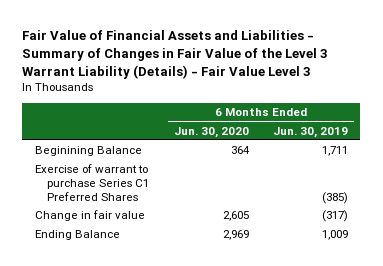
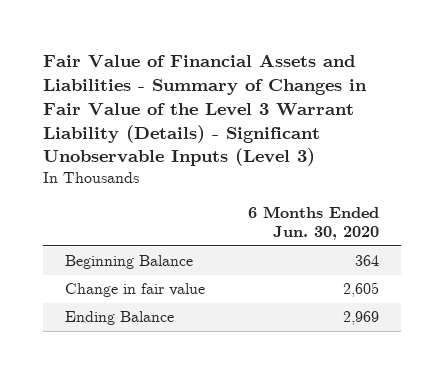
[22,30,328,79] Fair Value of Financial Assets and Liabilities - Summary of Changes in Fair Value of the Level 3 Warrant Liability (Details) - Fair Value Level 3 -> [43,54,368,167] Fair Value of Financial Assets and Liabilities - Summary of Changes in Fair Value of the Level 3 Warrant Liability (Details) - Significant Unobservable Inputs (Level 3)
[273,126,349,138] Jun. 30, 2019 -> none
[34,164,150,202] Exercise of warrant to purchase Series C1 Preferred Shares -> none
[34,146,142,157] Beginining Balance -> [65,255,194,270] Beginning Balance

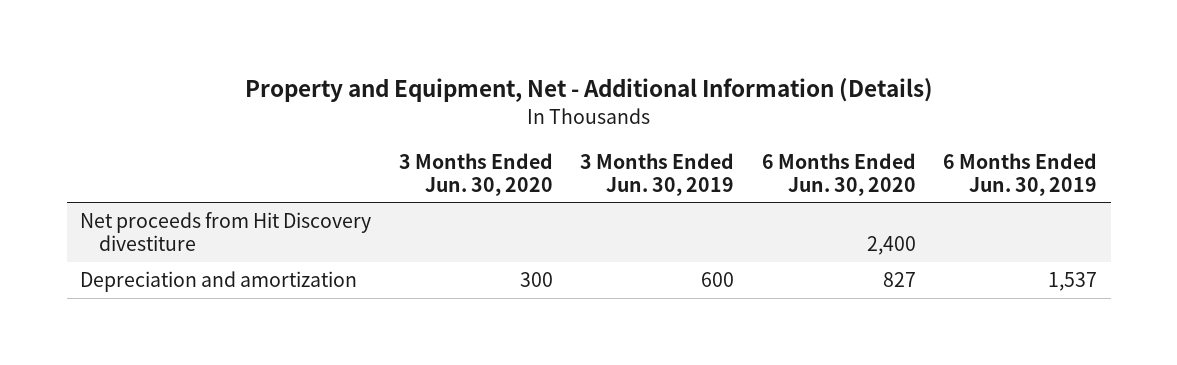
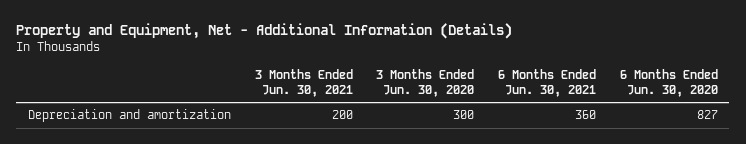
[580,152,735,196] 3 Months Ended Jun. 30, 2019 -> none
[942,152,1097,196] 6 Months Ended Jun. 30, 2019 -> none
none -> [254,69,353,98] 3 Months Ended Jun. 30, 2021
none -> [497,69,596,98] 6 Months Ended Jun. 30, 2021
[80,211,372,252] Net proceeds from Hit Discovery divestiture -> none

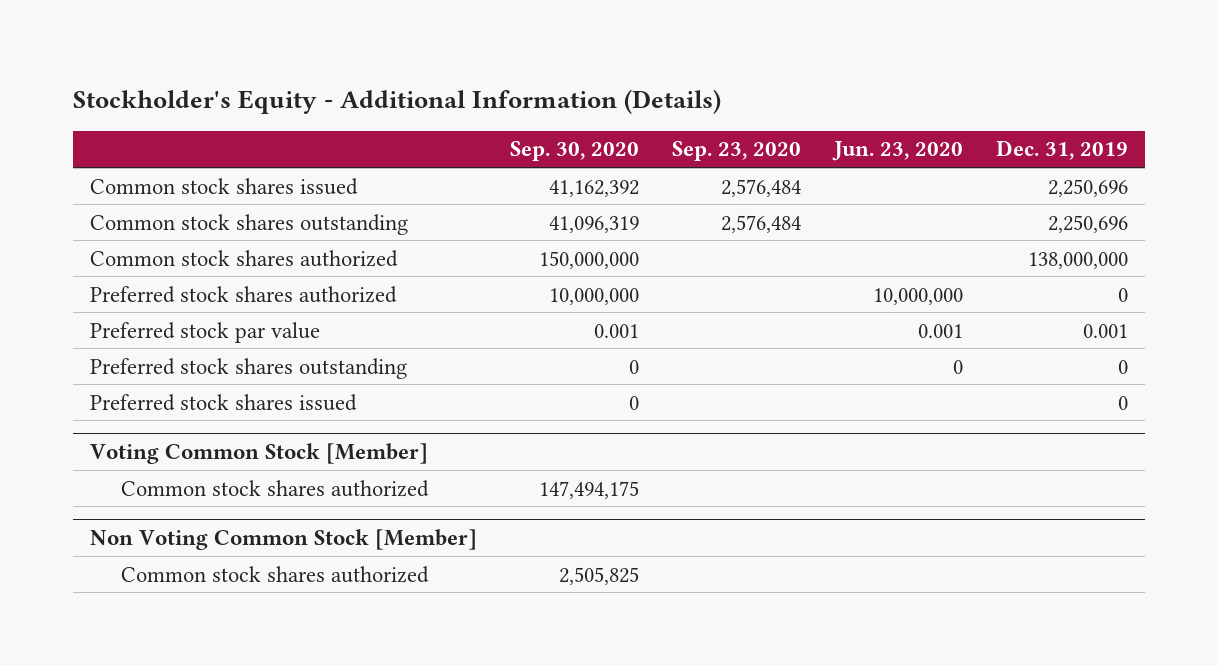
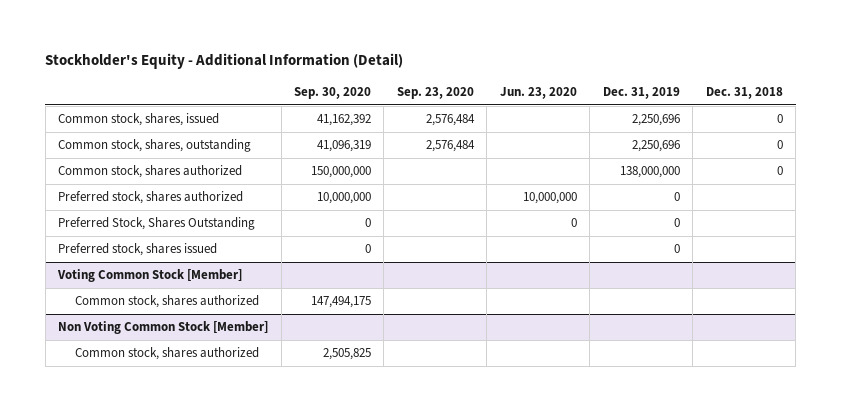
[73,89,722,115] Stockholder's Equity - Additional Information (Details) -> [45,53,404,70] Stockholder's Equity - Additional Information (Detail)
none -> [705,86,783,99] Dec. 31, 2018
[89,321,320,343] Preferred stock par value -> none
[89,177,358,195] Common stock shares issued -> [58,113,220,127] Common stock, shares, issued
[89,213,408,235] Common stock shares outstanding -> [58,139,252,153] Common stock, shares, outstanding
[89,249,398,267] Common stock shares authorized -> [58,165,243,179] Common stock, shares authorized
[89,285,397,303] Preferred stock shares authorized -> [58,191,244,205] Preferred stock, shares authorized
[89,357,407,379] Preferred stock shares outstanding -> [58,217,256,231] Preferred Stock, Shares Outstanding
[89,393,357,411] Preferred stock shares issued -> [58,243,218,257] Preferred stock, shares issued
[120,479,429,497] Common stock shares authorized -> [75,295,260,309] Common stock, shares authorized
[120,565,429,583] Common stock shares authorized -> [75,347,260,361] Common stock, shares authorized

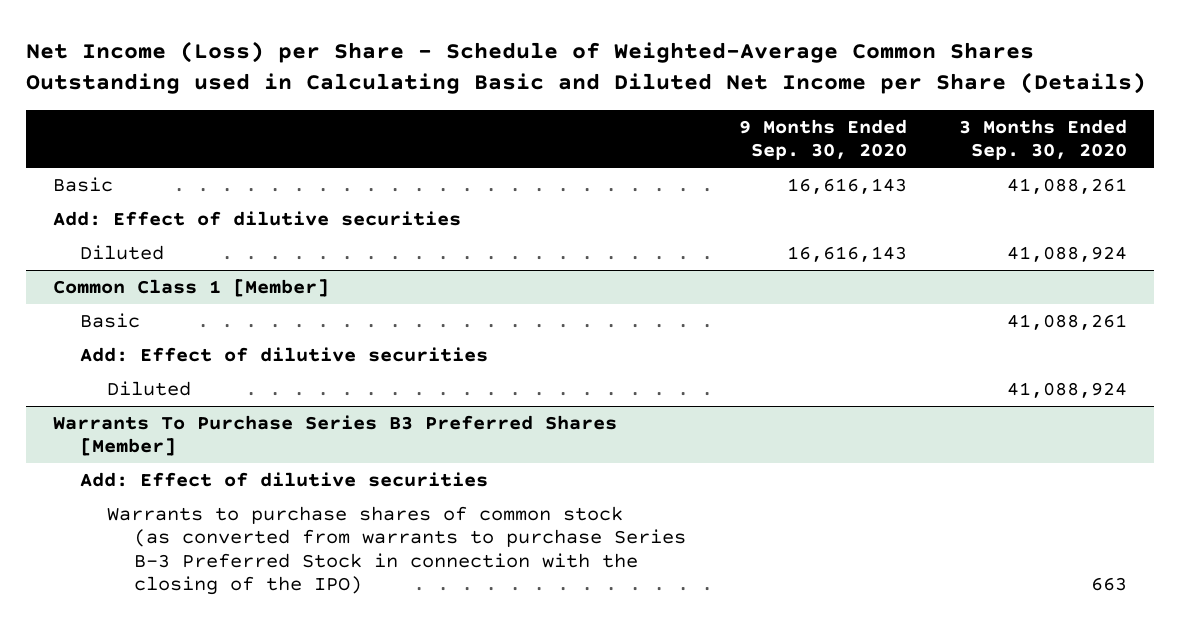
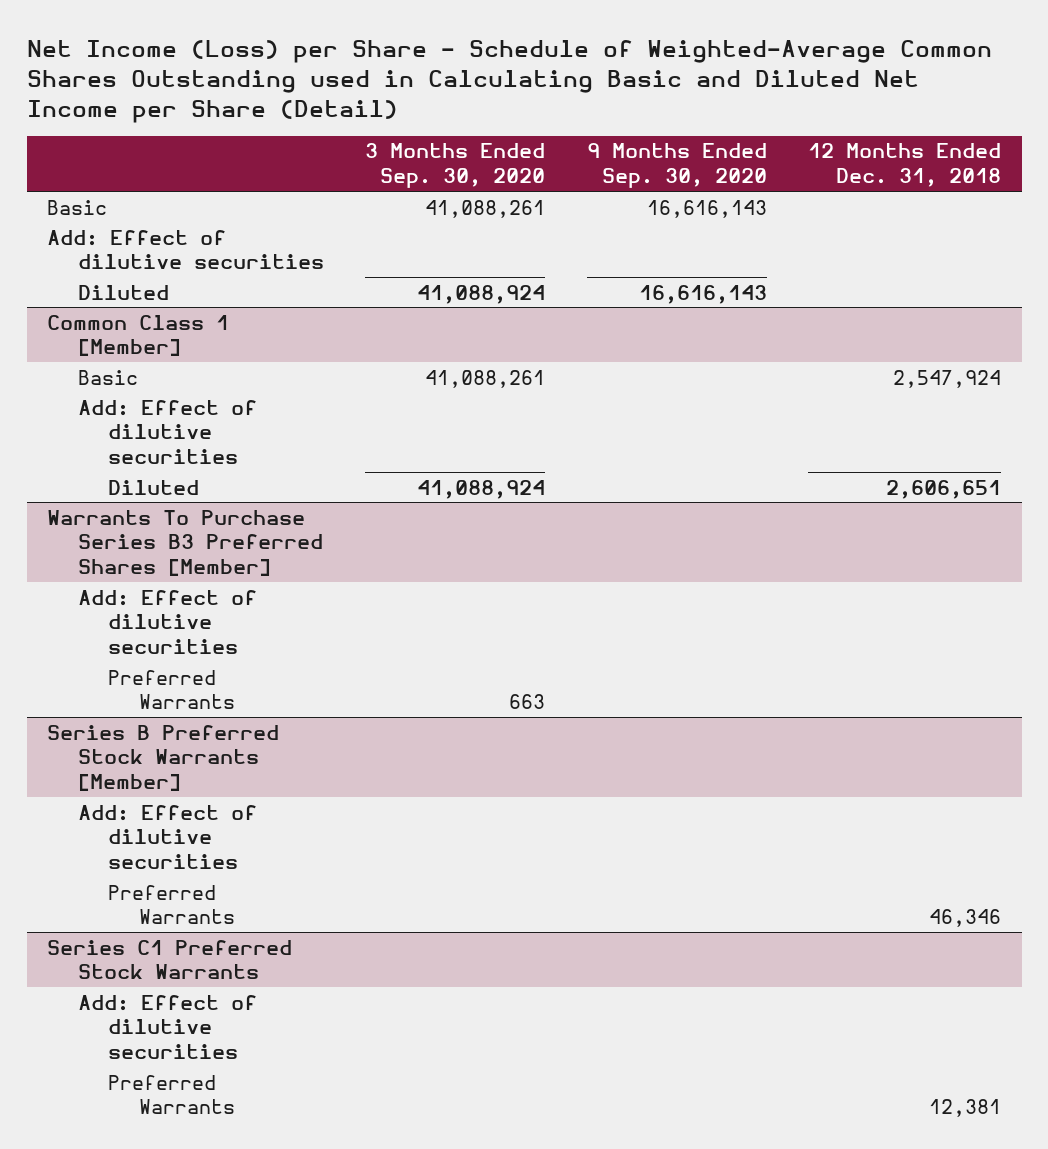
[26,40,1147,95] Net Income (Loss) per Share - Schedule of Weighted-Average Common Shares Outstanding used in Calculating Basic and Diluted Net Income per Share (Details) -> [26,39,992,123] Net Income (Loss) per Share - Schedule of Weighted-Average Common Shares Outstanding used in Calculating Basic and Diluted Net Income per Share (Detail)
none -> [808,143,1002,188] 12 Months Ended Dec. 31, 2018
[107,505,687,596] Warrants to purchase shares of common stock (as converted from warrants to purchase Series B-3 Preferred Stock in connection with the closing of the IPO) -> [108,669,235,710] Preferred Warrants
none -> [47,724,280,792] Series B Preferred Stock Warrants [Member]
none -> [77,804,257,870] Add: Effect of dilutive securities
none -> [108,884,235,925] Preferred Warrants
none -> [47,939,293,980] Series C1 Preferred Stock Warrants
none -> [77,994,257,1060] Add: Effect of dilutive securities
none -> [108,1074,235,1115] Preferred Warrants

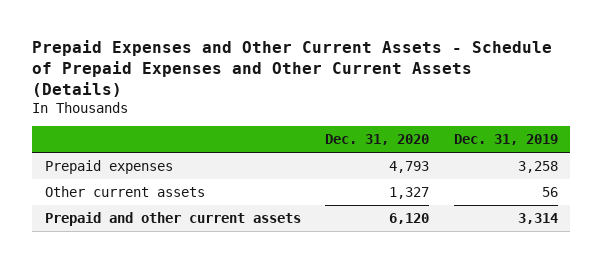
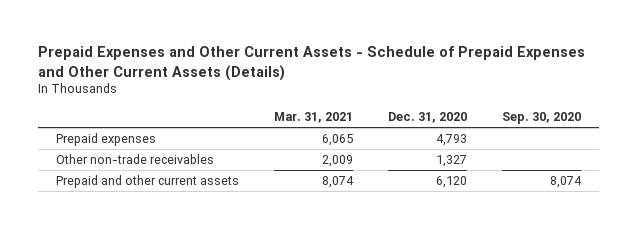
[454,134,559,146] Dec. 31, 2019 -> none
none -> [273,111,353,123] Mar. 31, 2021
none -> [502,111,582,124] Sep. 30, 2020
[44,186,205,198] Other current assets -> [55,154,214,165] Other non-trade receivables

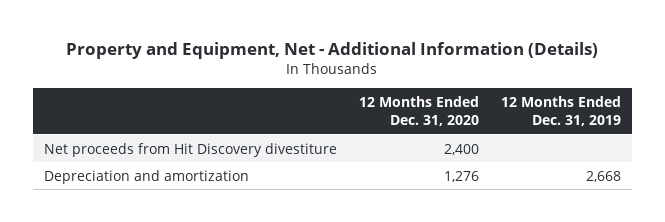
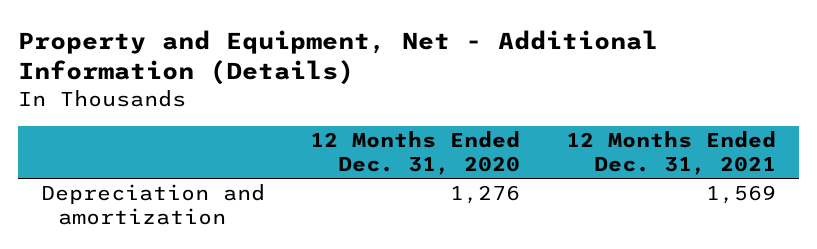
[500,95,621,127] 12 Months Ended Dec. 31, 2019 -> none
none -> [566,131,777,175] 12 Months Ended Dec. 31, 2021
[43,142,337,157] Net proceeds from Hit Discovery divestiture -> none

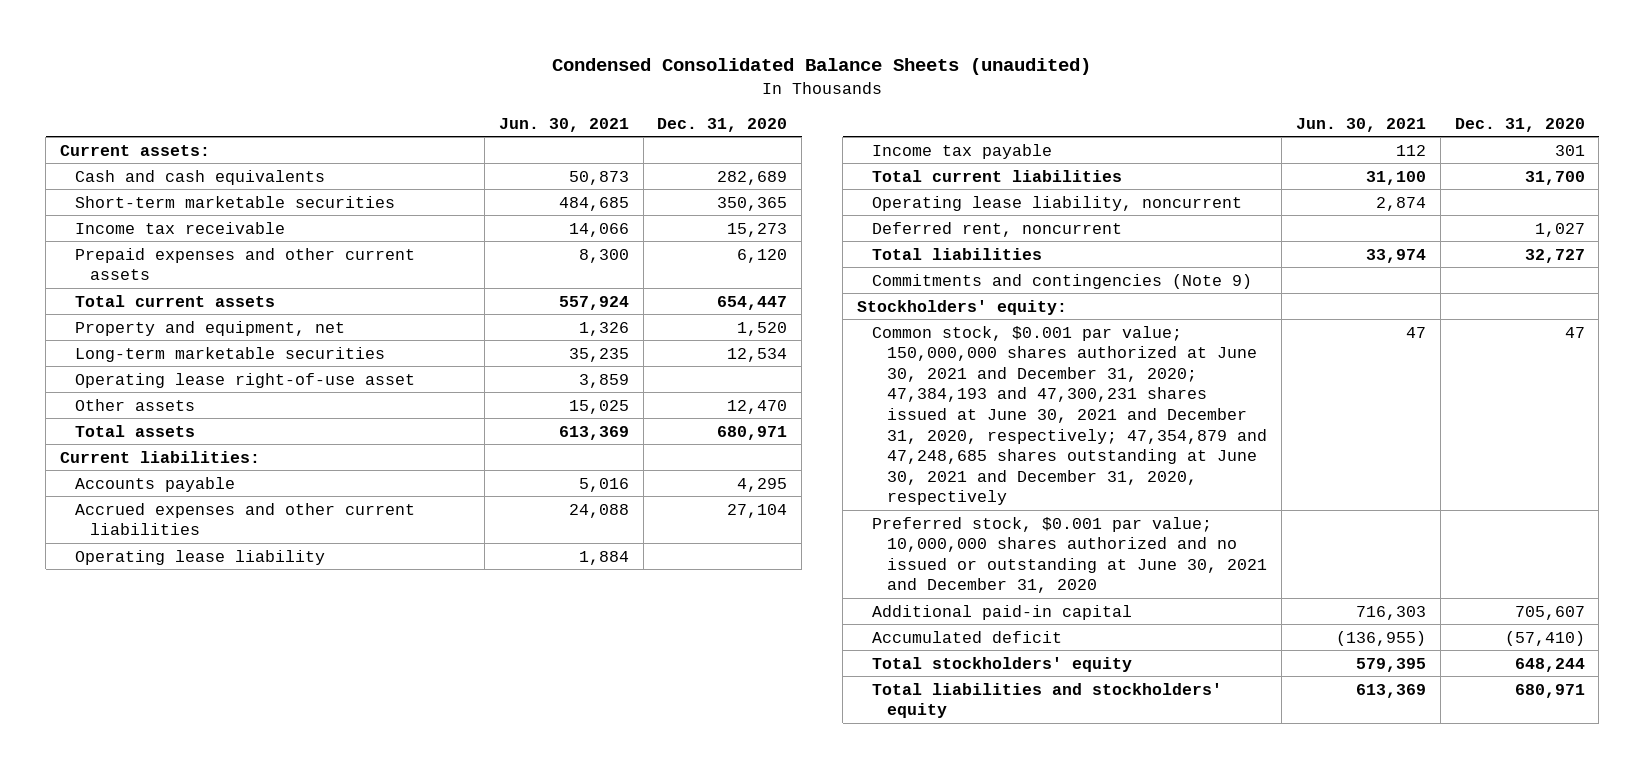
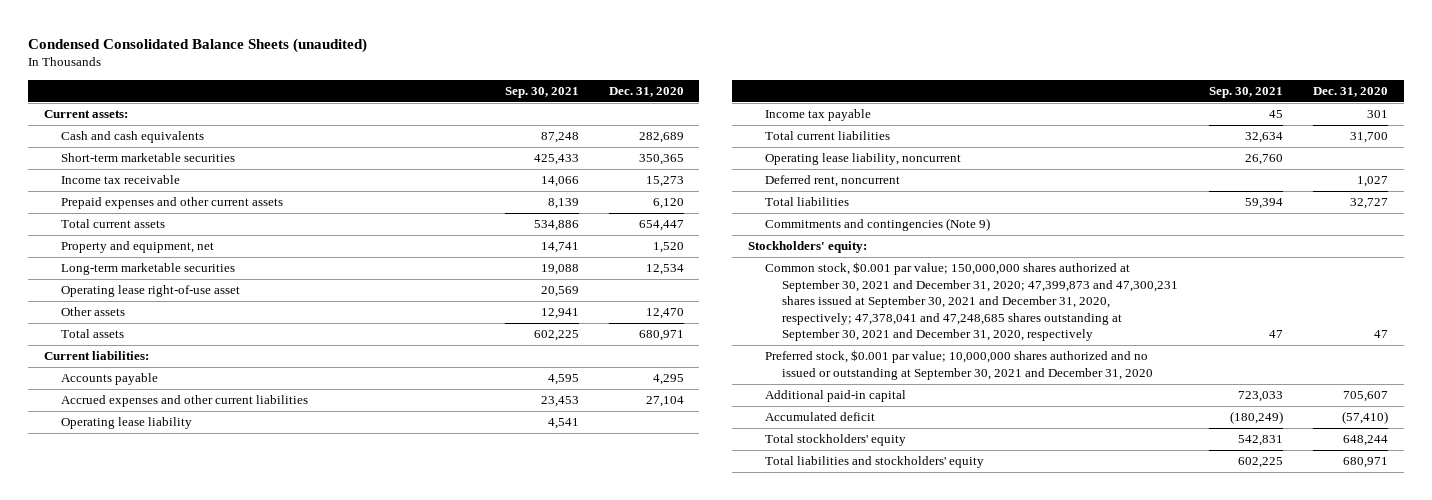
[498,117,629,132] Jun. 30, 2021 -> none
none -> [504,86,579,98] Sep. 30, 2021
[872,325,1268,506] Common stock, $0.001 par value; 150,000,000 shares authorized at June 30, 2021 and December 31, 2020; 47,384,193 and 47,300,231 shares issued at June 30, 2021 and December 31, 2020, respectively; 47,354,879 and 47,248,685 shares outstanding at June 30, 2021 and December 31, 2020, respectively -> [764,262,1179,342] Common stock, $0.001 par value; 150,000,000 shares authorized at September 30, 2021 and December 31, 2020; 47,399,873 and 47,300,231 shares issued at September 30, 2021 and December 31, 2020, respectively; 47,378,041 and 47,248,685 shares outstanding at September 30, 2021 and December 31, 2020, respectively
[872,516,1268,594] Preferred stock, $0.001 par value; 10,000,000 shares authorized and no issued or outstanding at June 30, 2021 and December 31, 2020 -> [764,350,1154,380] Preferred stock, $0.001 par value; 10,000,000 shares authorized and no issued or outstanding at September 30, 2021 and December 31, 2020

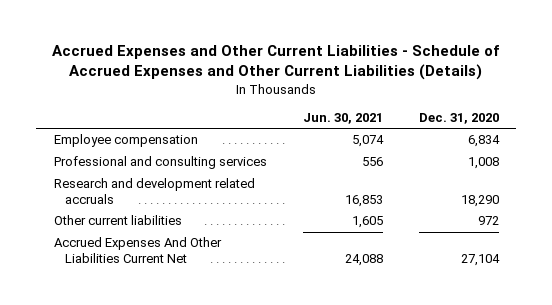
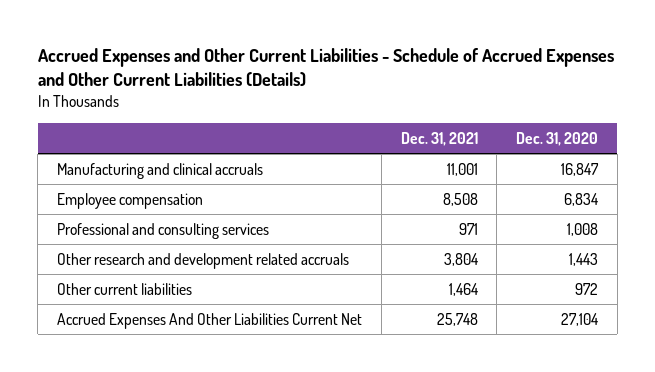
[302,113,383,125] Jun. 30, 2021 -> none
none -> [400,131,478,146] Dec. 31, 2021
none -> [57,162,264,179] Manufacturing and clinical accruals
[53,178,255,204] Research and development related accruals -> [57,252,350,269] Other research and development related accruals
[460,194,499,207] 18,290 -> [569,252,599,266] 1,443

